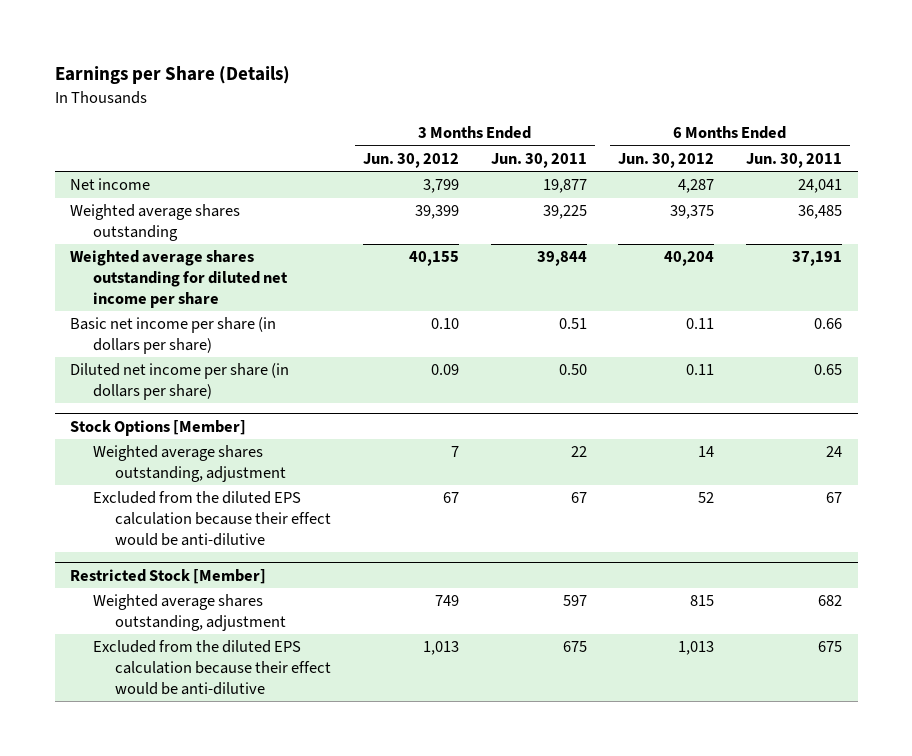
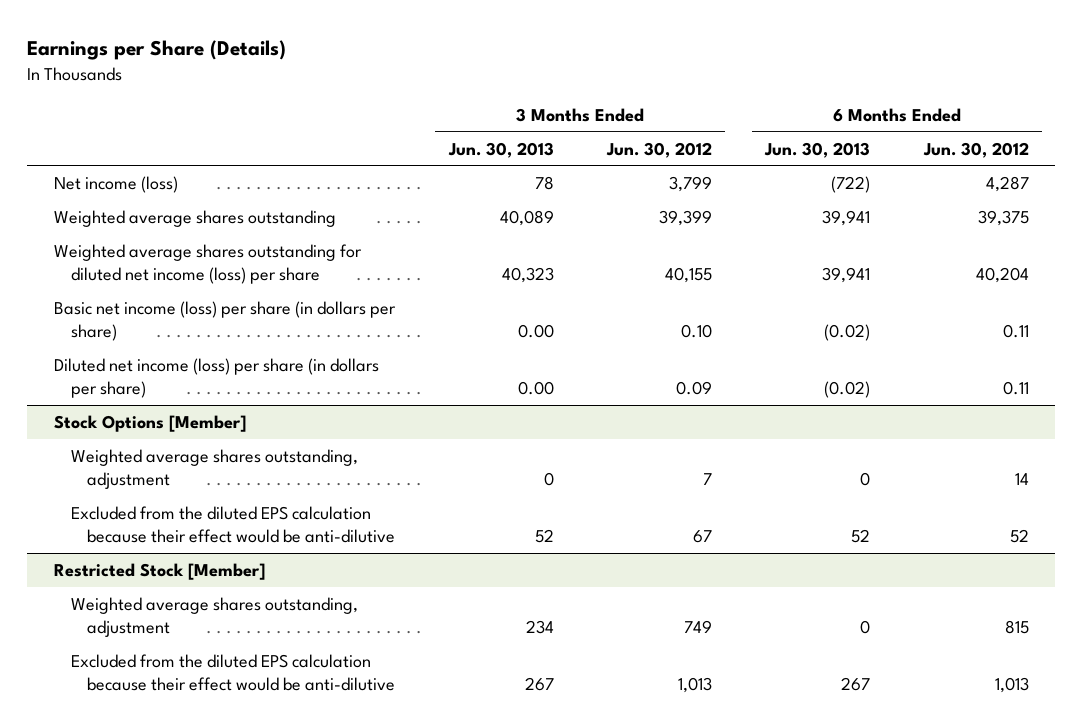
[490,152,587,168] Jun. 30, 2011 -> none
[746,152,843,168] Jun. 30, 2011 -> none
none -> [447,141,554,158] Jun. 30, 2013
none -> [764,141,871,158] Jun. 30, 2013
[70,178,151,191] Net income -> [53,175,178,193] Net income (loss)
[70,250,288,308] Weighted average shares outstanding for diluted net income per share -> [53,243,362,285] Weighted average shares outstanding for diluted net income (loss) per share
[70,317,277,355] Basic net income per share (in dollars per share) -> [53,300,396,342] Basic net income (loss) per share (in dollars per share)
[70,363,290,401] Diluted net income per share (in dollars per share) -> [53,357,379,399] Diluted net income (loss) per share (in dollars per share)

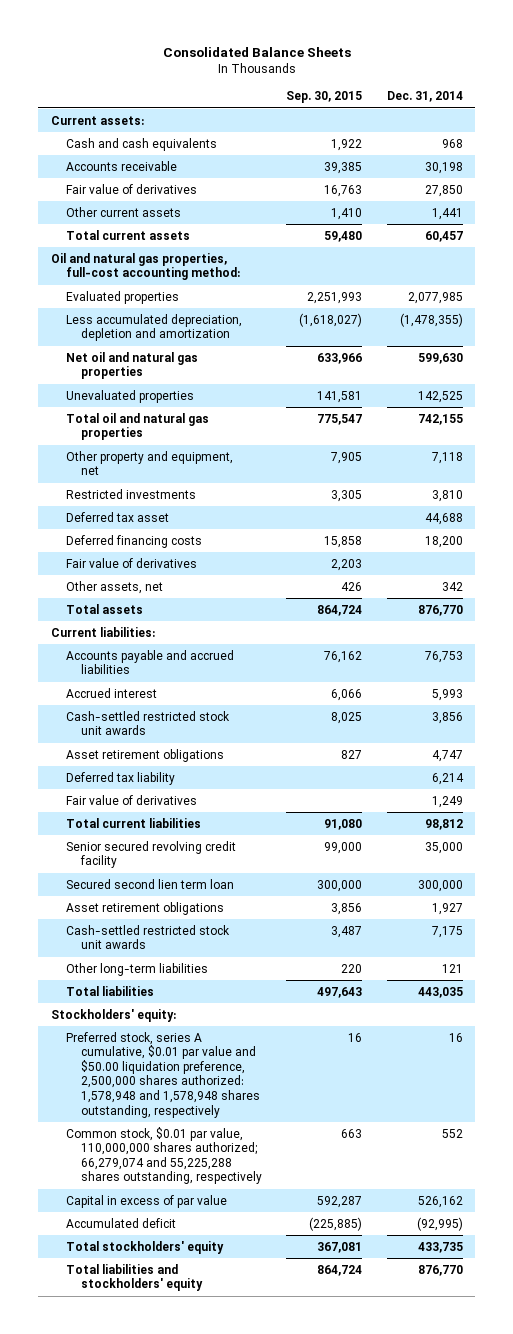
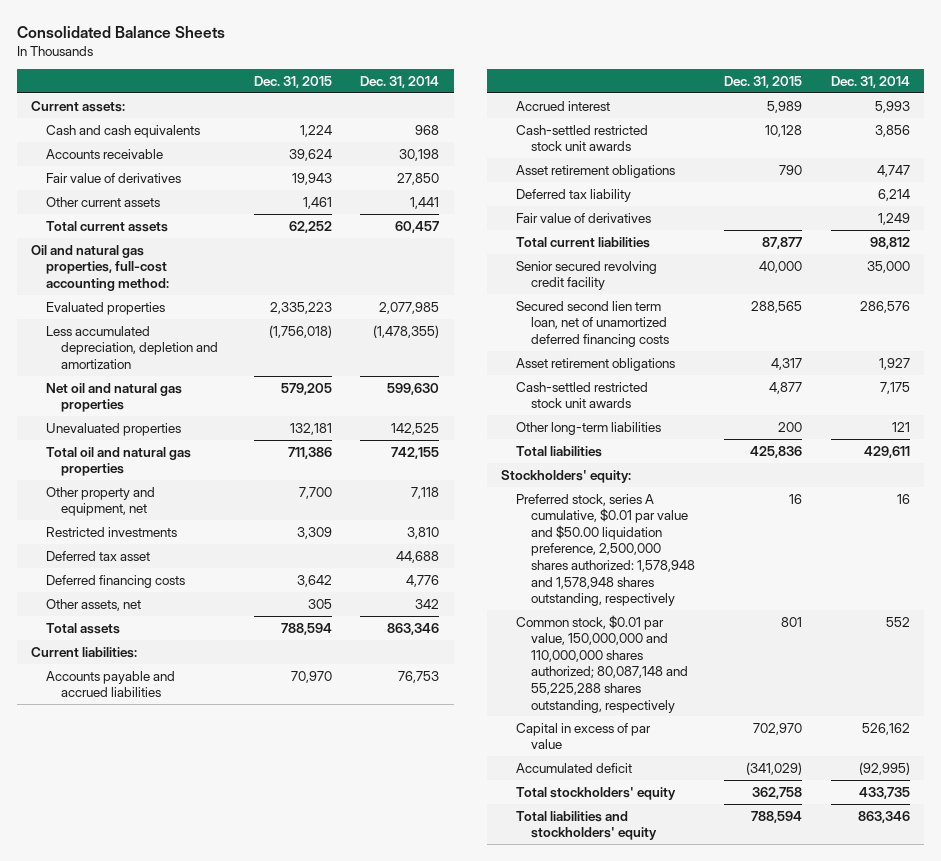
[286,91,363,104] Sep. 30, 2015 -> none
none -> [253,75,332,88] Dec. 31, 2015
[65,557,197,568] Fair value of derivatives -> none
[424,535,463,548] 18,200 -> [406,574,440,587] 4,776
[417,604,463,616] 876,770 -> [387,622,440,635] 863,346
[65,878,234,889] Secured second lien term loan -> [516,300,670,347] Secured second lien term loan, net of unamortized deferred financing costs
[417,879,463,892] 300,000 -> [859,300,910,313] 286,576
[417,986,463,998] 443,035 -> [863,445,910,458] 429,611
[65,1126,262,1185] Common stock, $0.01 par value, 110,000,000 shares authorized; 66,279,074 and 55,225,288 shares outstanding, respectively -> [516,614,689,713] Common stock, $0.01 par value, 150,000,000 and 110,000,000 shares authorized; 80,087,148 and 55,225,288 shares outstanding, respectively
[417,1264,463,1276] 876,770 -> [857,810,910,823] 863,346

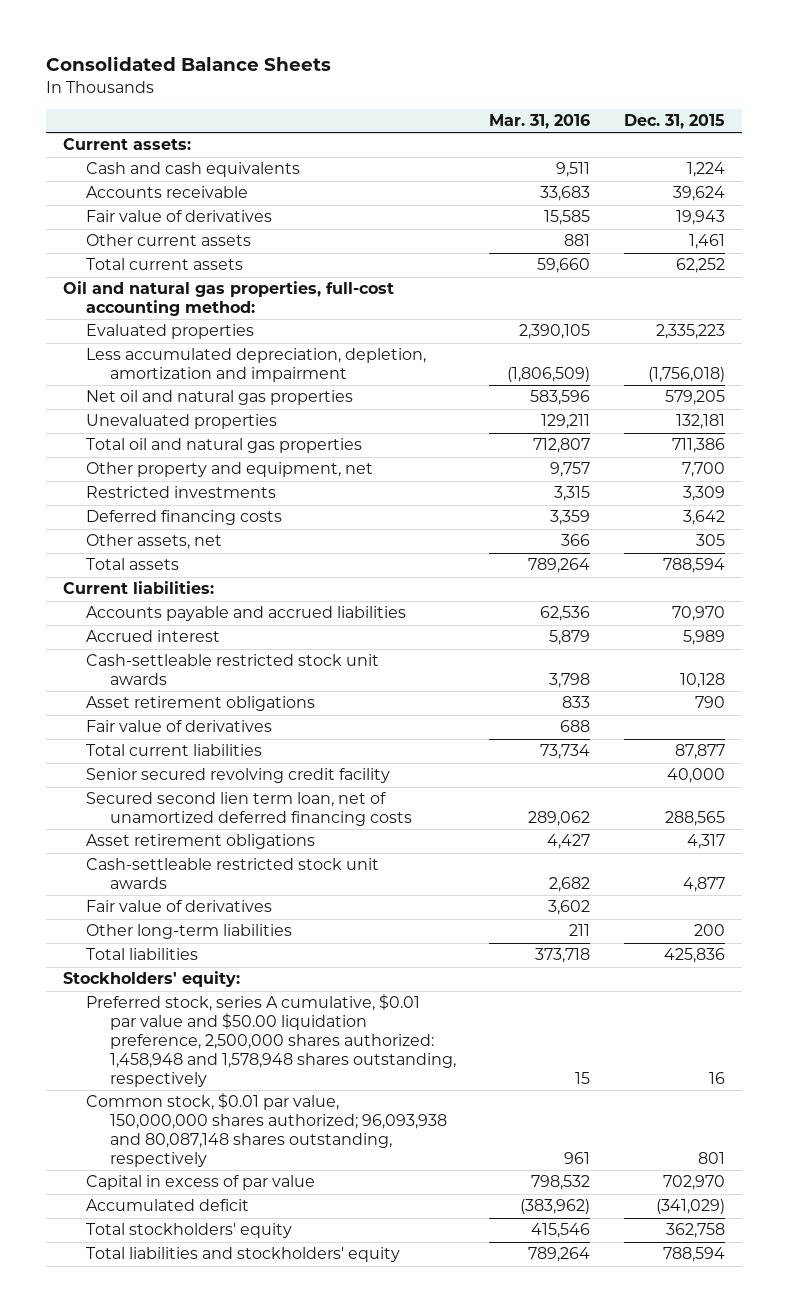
[360,75,440,88] Dec. 31, 2014 -> none
none -> [489,114,591,130] Mar. 31, 2016
[46,325,219,369] Less accumulated depreciation, depletion and amortization -> [86,348,427,383] Less accumulated depreciation, depletion, amortization and impairment
[46,550,151,561] Deferred tax asset -> none
[516,124,649,152] Cash-settled restricted stock unit awards -> [86,654,380,686] Cash-settleable restricted stock unit awards
[516,188,632,202] Deferred tax liability -> none
[516,381,649,409] Cash-settled restricted stock unit awards -> [86,858,380,890] Cash-settleable restricted stock unit awards
none -> [86,900,273,913] Fair value of derivatives
[516,493,696,607] Preferred stock, series A cumulative, $0.01 par value and $50.00 liquidation preference, 2,500,000 shares authorized: 1,578,948 and 1,578,948 shares outstanding, respectively -> [86,994,456,1087] Preferred stock, series A cumulative, $0.01 par value and $50.00 liquidation preference, 2,500,000 shares authorized: 1,458,948 and 1,578,948 shares outstanding, respectively
[516,614,689,713] Common stock, $0.01 par value, 150,000,000 and 110,000,000 shares authorized; 80,087,148 and 55,225,288 shares outstanding, respectively -> [86,1093,447,1168] Common stock, $0.01 par value, 150,000,000 shares authorized; 96,093,938 and 80,087,148 shares outstanding, respectively

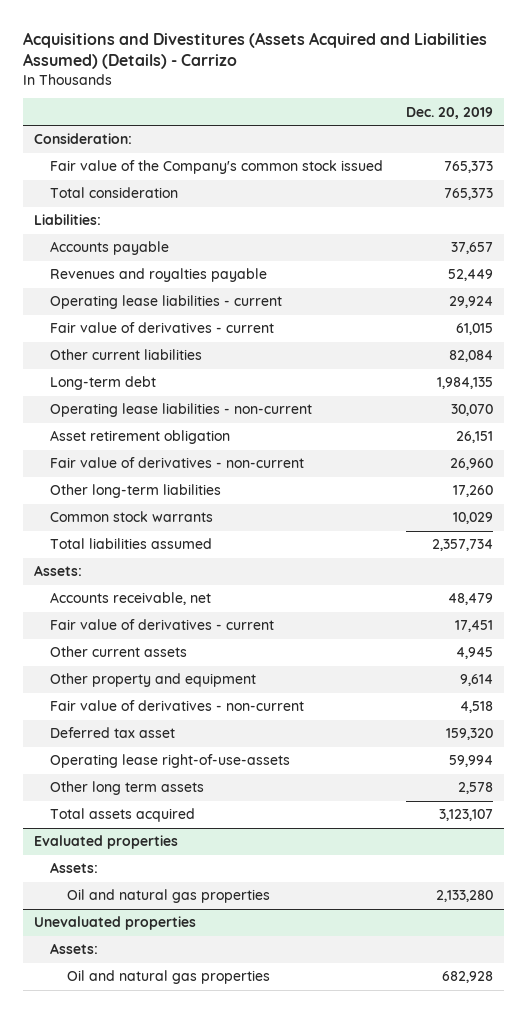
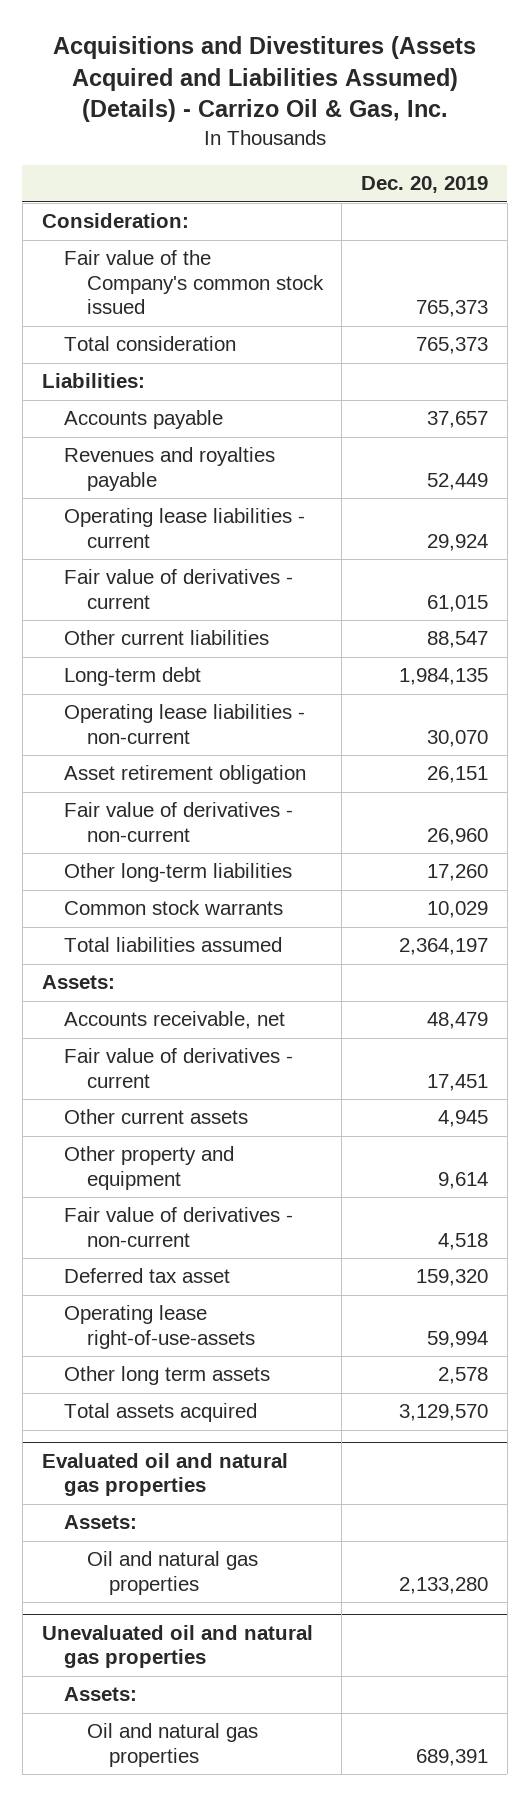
[23,31,488,69] Acquisitions and Divestitures (Assets Acquired and Liabilities Assumed) (Details) - Carrizo -> [52,36,476,123] Acquisitions and Divestitures (Assets Acquired and Liabilities Assumed) (Details) - Carrizo Oil & Gas, Inc.
[448,350,493,363] 82,084 -> [427,631,489,649] 88,547
[431,539,493,552] 2,357,734 -> [399,938,489,956] 2,364,197
[438,809,493,822] 3,123,107 -> [399,1404,489,1422] 3,129,570
[34,835,179,850] Evaluated properties -> [41,1452,288,1497] Evaluated oil and natural gas properties
[34,916,197,931] Unevaluated properties -> [41,1624,313,1669] Unevaluated oil and natural gas properties
[441,971,493,984] 682,928 -> [416,1748,489,1766] 689,391

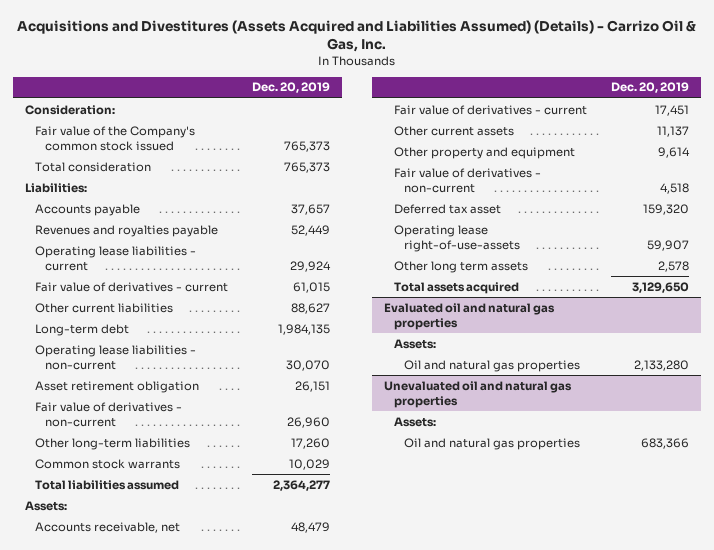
[427,631,489,649] 88,547 -> [291,302,331,314] 88,627
[399,938,489,956] 2,364,197 -> [273,479,331,491] 2,364,277
[438,1110,489,1128] 4,945 -> [656,125,689,137] 11,137
[427,1330,489,1348] 59,994 -> [646,239,689,251] 59,907
[399,1404,489,1422] 3,129,570 -> [631,281,689,293] 3,129,650
[416,1748,489,1766] 689,391 -> [640,437,689,449] 683,366

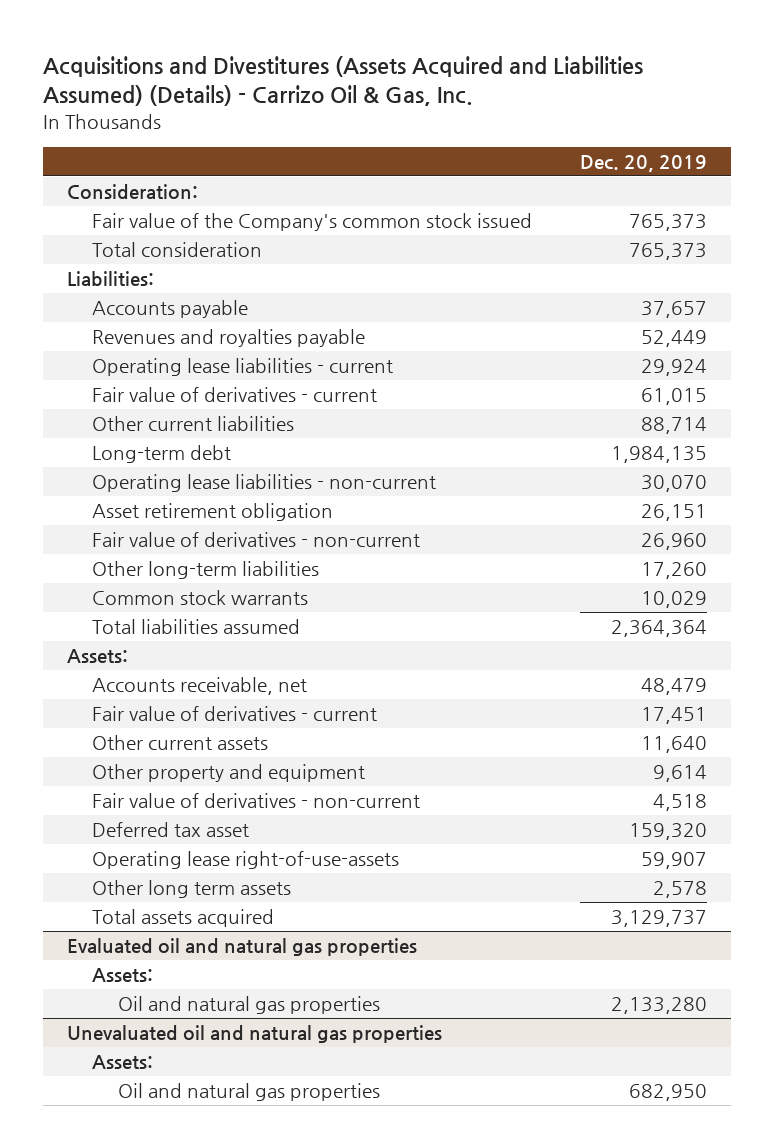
[291,302,331,314] 88,627 -> [640,417,707,435] 88,714
[273,479,331,491] 2,364,277 -> [610,620,707,638] 2,364,364
[656,125,689,137] 11,137 -> [640,736,707,754] 11,640
[631,281,689,293] 3,129,650 -> [610,910,707,928] 3,129,737
[640,437,689,449] 683,366 -> [628,1084,707,1102] 682,950

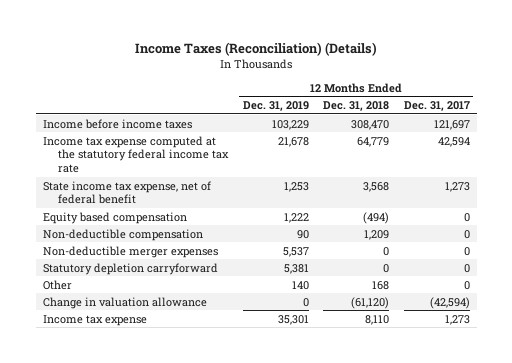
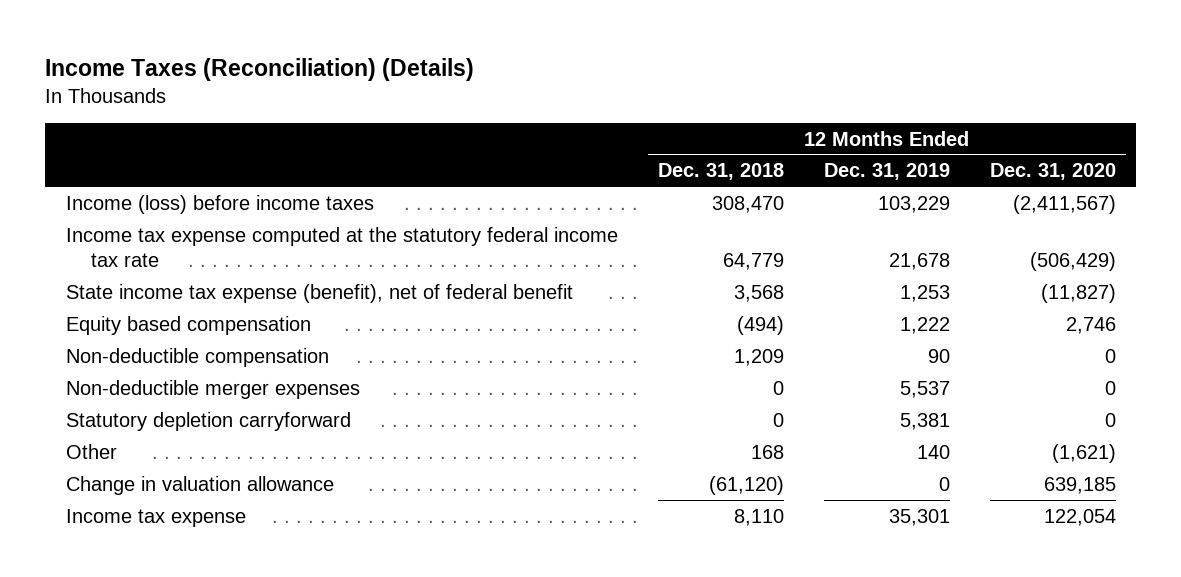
[403,101,470,112] Dec. 31, 2017 -> none
none -> [989,163,1116,181] Dec. 31, 2020
[42,118,192,129] Income before income taxes -> [65,194,374,214] Income (loss) before income taxes
[42,180,211,205] State income tax expense, net of federal benefit -> [65,283,573,303] State income tax expense (benefit), net of federal benefit

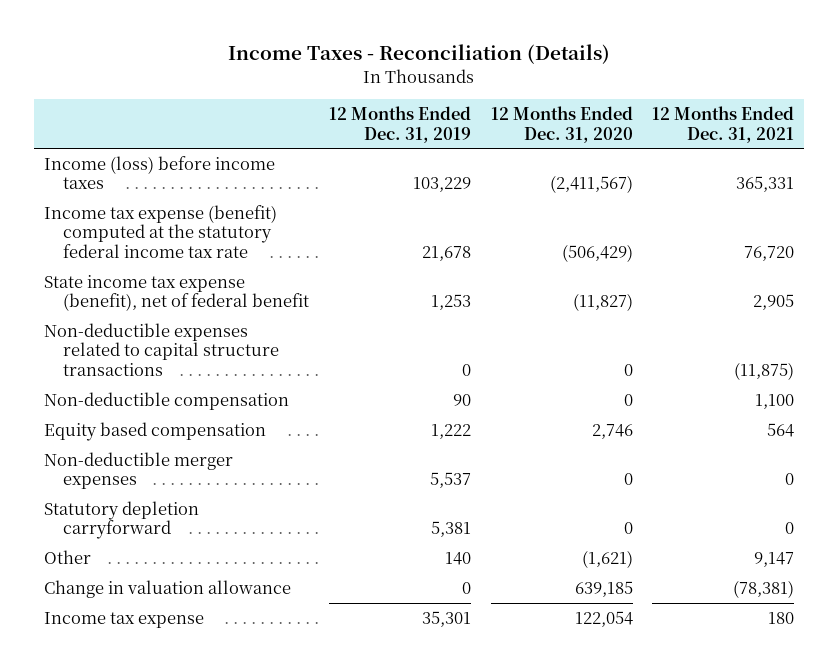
[45,58,475,82] Income Taxes (Reconciliation) (Details) -> [228,44,611,65] Income Taxes - Reconciliation (Details)
[657,163,784,181] Dec. 31, 2018 -> none
none -> [652,106,795,143] 12 Months Ended Dec. 31, 2021
[65,226,618,267] Income tax expense computed at the statutory federal income tax rate -> [44,204,278,259] Income tax expense (benefit) computed at the statutory federal income tax rate
none -> [44,322,279,377] Non-deductible expenses related to capital structure transactions
[65,315,311,335] Equity based compensation -> [44,421,267,441] Equity based compensation

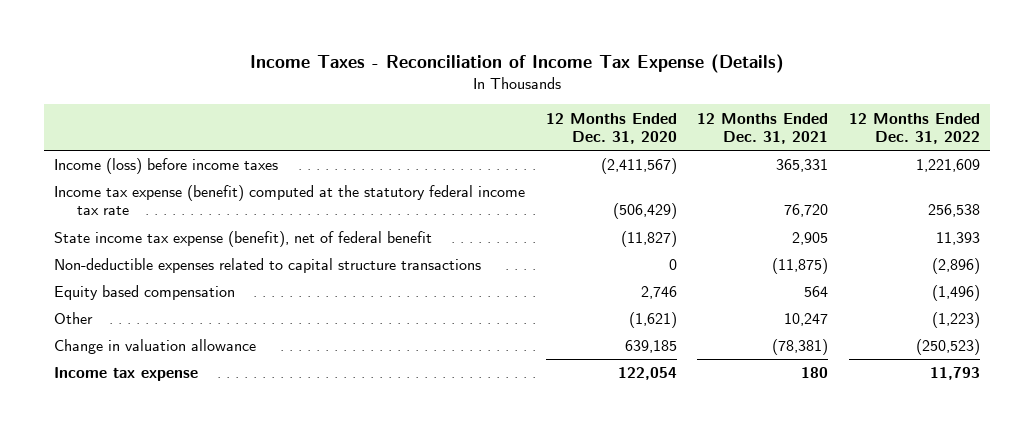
[228,44,611,65] Income Taxes - Reconciliation (Details) -> [249,54,784,74] Income Taxes - Reconciliation of Income Tax Expense (Details)
[328,106,471,143] 12 Months Ended Dec. 31, 2019 -> none
none -> [848,112,980,144] 12 Months Ended Dec. 31, 2022
[44,391,290,410] Non-deductible compensation -> none
[44,451,234,490] Non-deductible merger expenses -> none
[44,500,200,540] Statutory depletion carryforward -> none
[754,551,795,567] 9,147 -> [784,313,829,327] 10,247

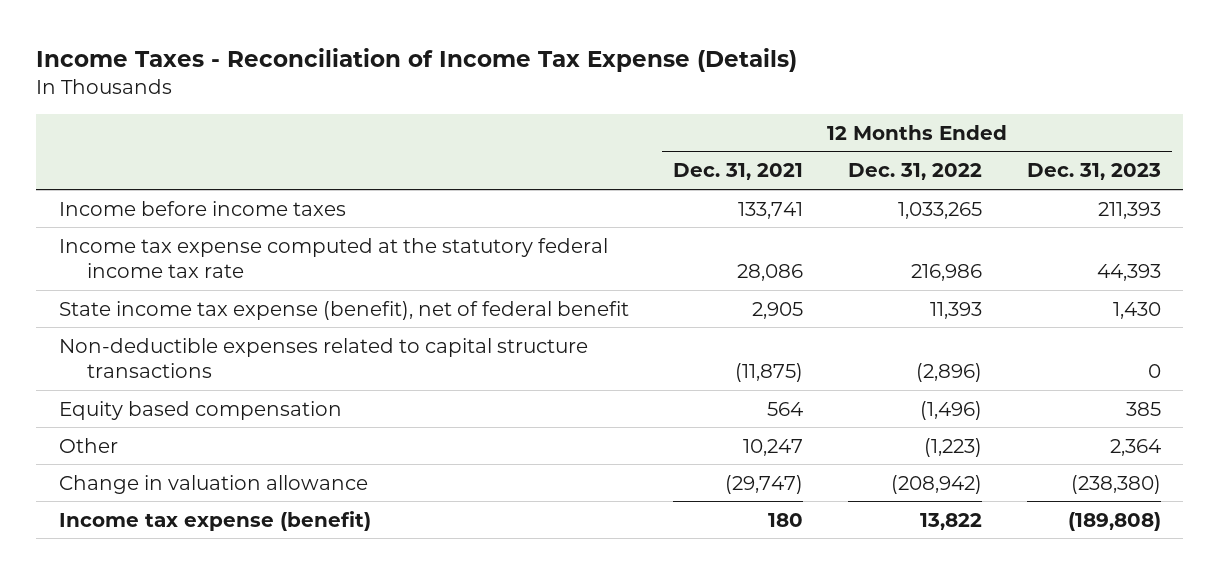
[545,112,677,144] 12 Months Ended Dec. 31, 2020 -> none
none -> [1026,163,1161,181] Dec. 31, 2023
[54,158,279,175] Income (loss) before income taxes -> [58,200,346,216] Income before income taxes
[776,159,829,173] 365,331 -> [738,201,804,219] 133,741
[915,159,980,173] 1,221,609 -> [898,201,983,219] 1,033,265
[54,185,526,216] Income tax expense (benefit) computed at the statutory federal income tax rate -> [58,237,608,279] Income tax expense computed at the statutory federal income tax rate
[784,204,829,218] 76,720 -> [737,264,804,282] 28,086
[927,204,980,218] 256,538 -> [911,264,983,282] 216,986
[772,339,829,356] (78,381) -> [725,474,804,494] (29,747)
[915,339,980,356] (250,523) -> [891,474,983,494] (208,942)
[54,367,199,382] Income tax expense -> [58,510,371,531] Income tax expense (benefit)
[929,367,980,381] 11,793 -> [920,512,983,530] 13,822

